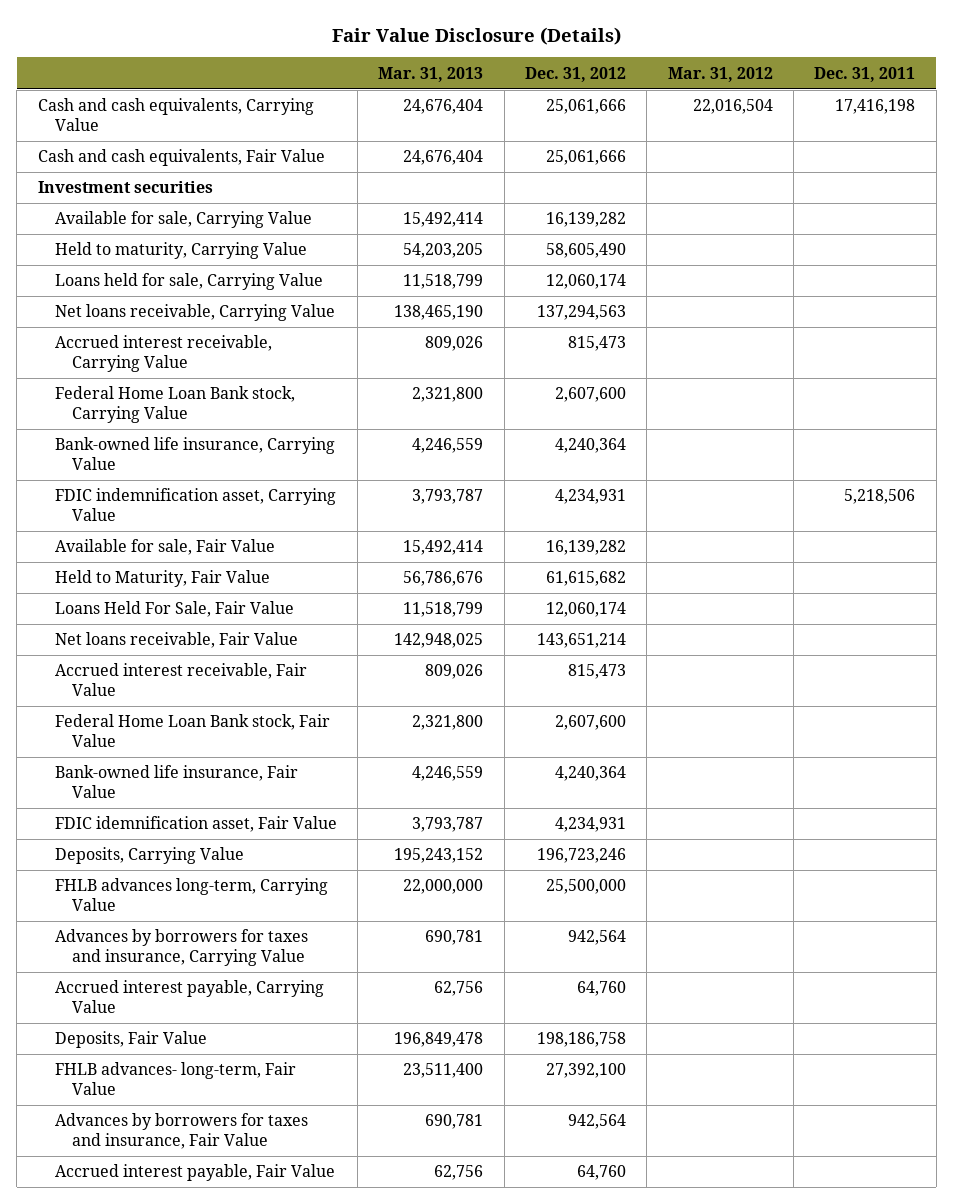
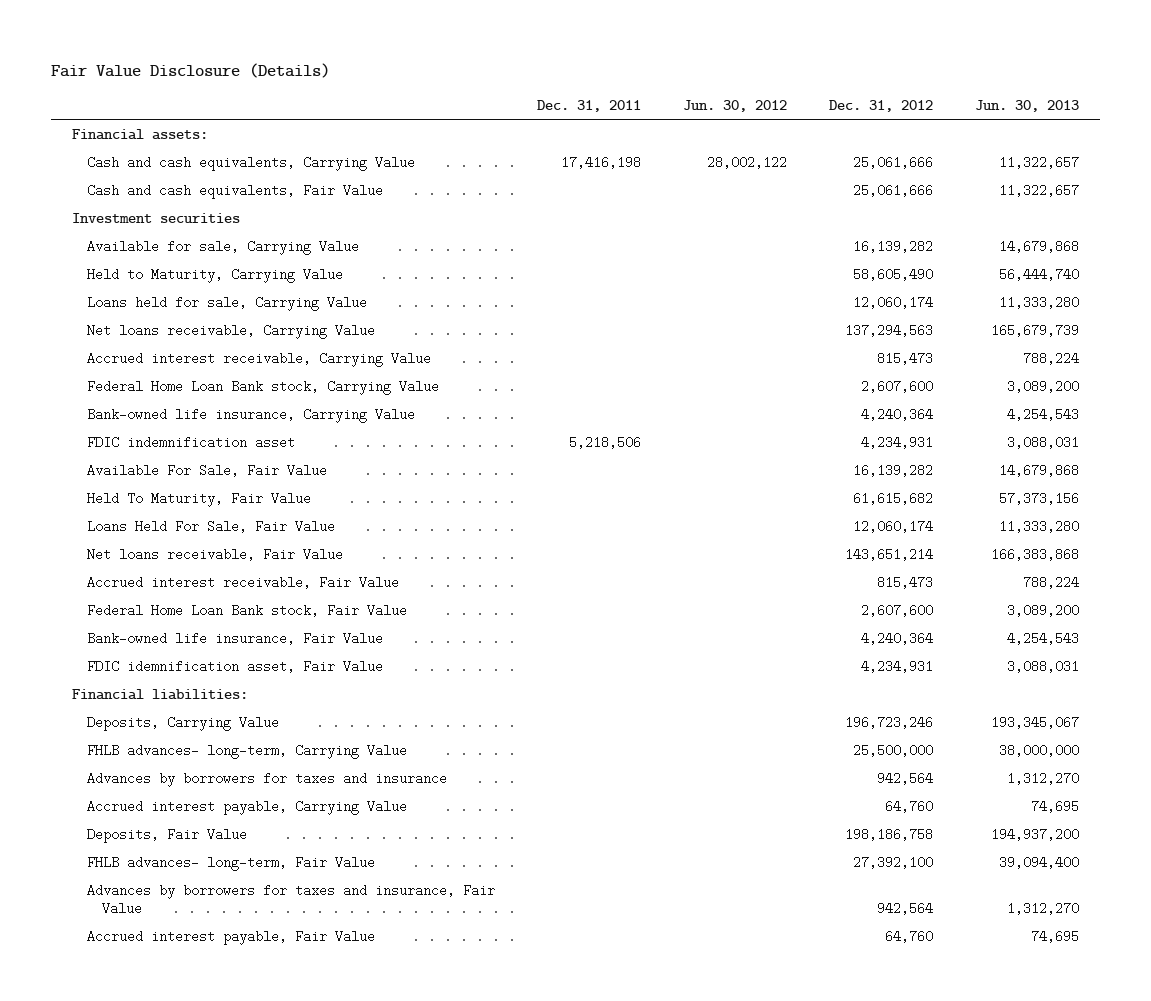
[378,66,484,82] Mar. 31, 2013 -> none
[667,66,773,82] Mar. 31, 2012 -> none
none -> [682,100,787,113] Jun. 30, 2012
none -> [974,100,1079,113] Jun. 30, 2013
none -> [72,128,209,140] Financial assets:
[54,242,307,260] Held to maturity, Carrying Value -> [86,267,343,283] Held to Maturity, Carrying Value
[54,488,336,522] FDIC indemnification asset, Carrying Value -> [86,435,295,449] FDIC indemnification asset
[54,539,275,556] Available for sale, Fair Value -> [86,463,327,477] Available For Sale, Fair Value
[54,570,270,588] Held to Maturity, Fair Value -> [86,491,311,507] Held To Maturity, Fair Value
none -> [72,688,249,700] Financial liabilities:
[54,878,328,912] FHLB advances long-term, Carrying Value -> [86,743,407,759] FHLB advances- long-term, Carrying Value
[54,929,308,967] Advances by borrowers for taxes and insurance, Carrying Value -> [86,771,447,787] Advances by borrowers for taxes and insurance

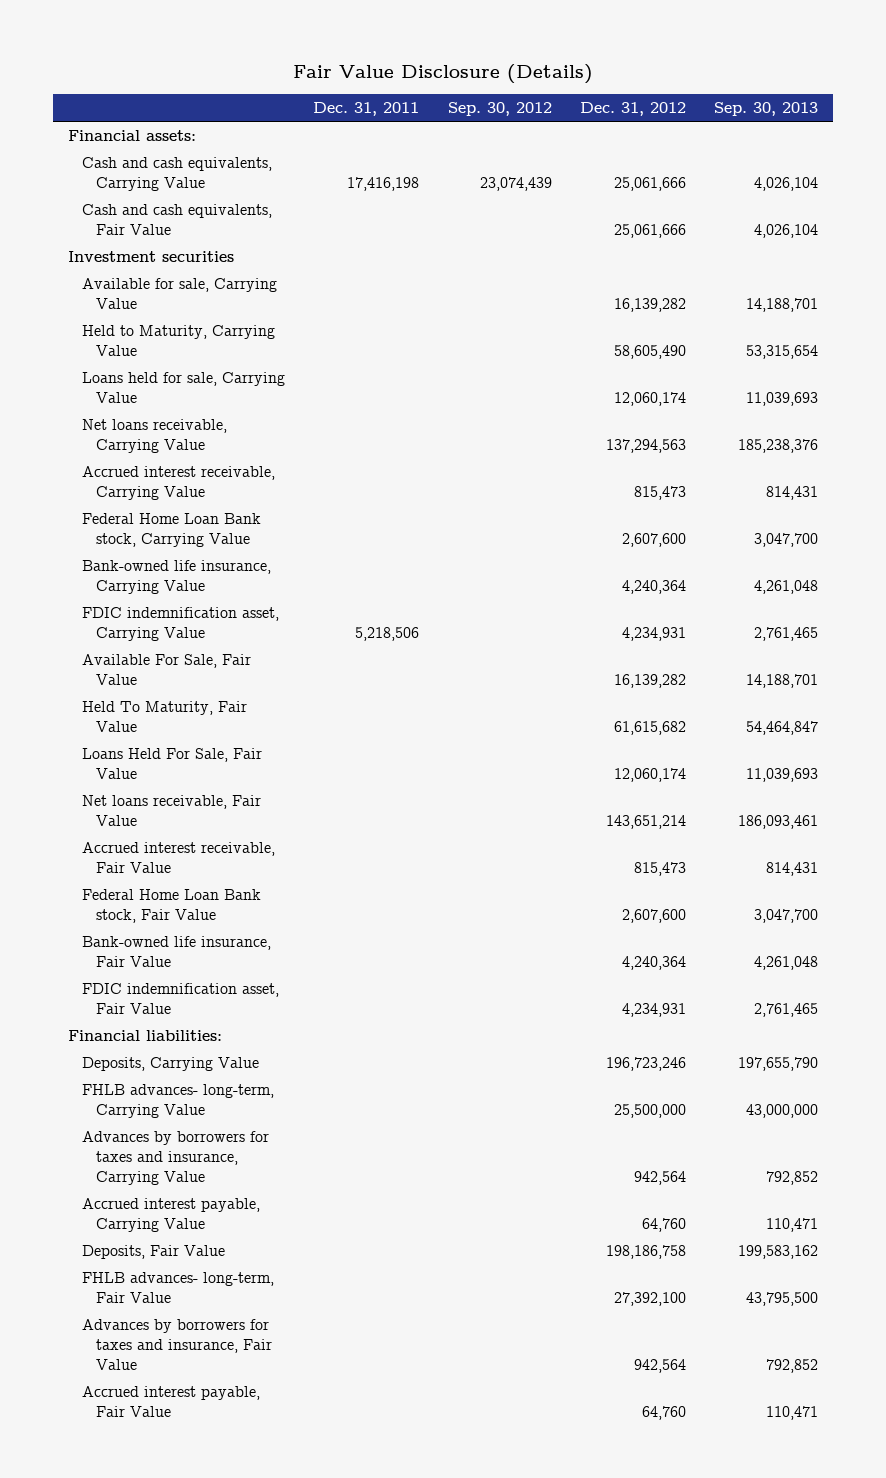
[682,100,787,113] Jun. 30, 2012 -> none
[974,100,1079,113] Jun. 30, 2013 -> none
none -> [447,102,552,117] Sep. 30, 2012
none -> [714,102,819,117] Sep. 30, 2013
[86,435,295,449] FDIC indemnification asset -> [81,607,279,641] FDIC indemnification asset, Carrying Value
[86,659,383,673] FDIC idemnification asset, Fair Value -> [81,983,279,1014] FDIC indemnification asset, Fair Value
[86,771,447,787] Advances by borrowers for taxes and insurance -> [81,1131,269,1185] Advances by borrowers for taxes and insurance, Carrying Value

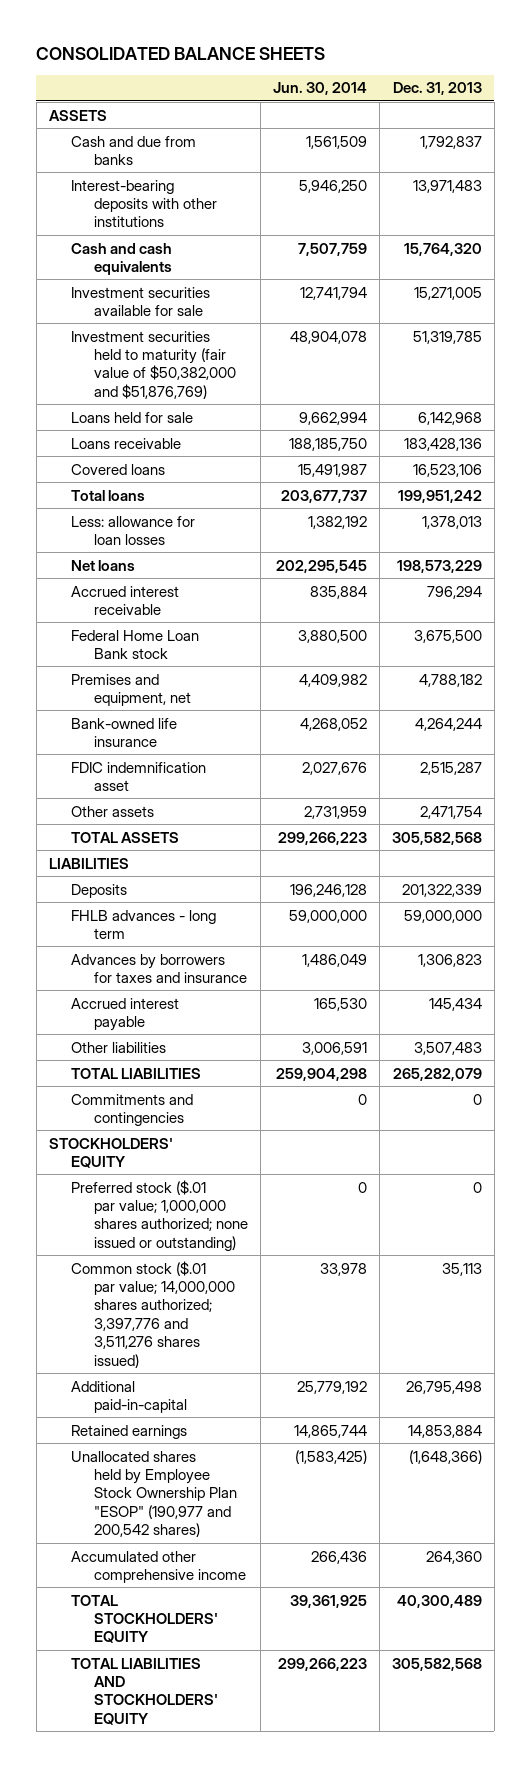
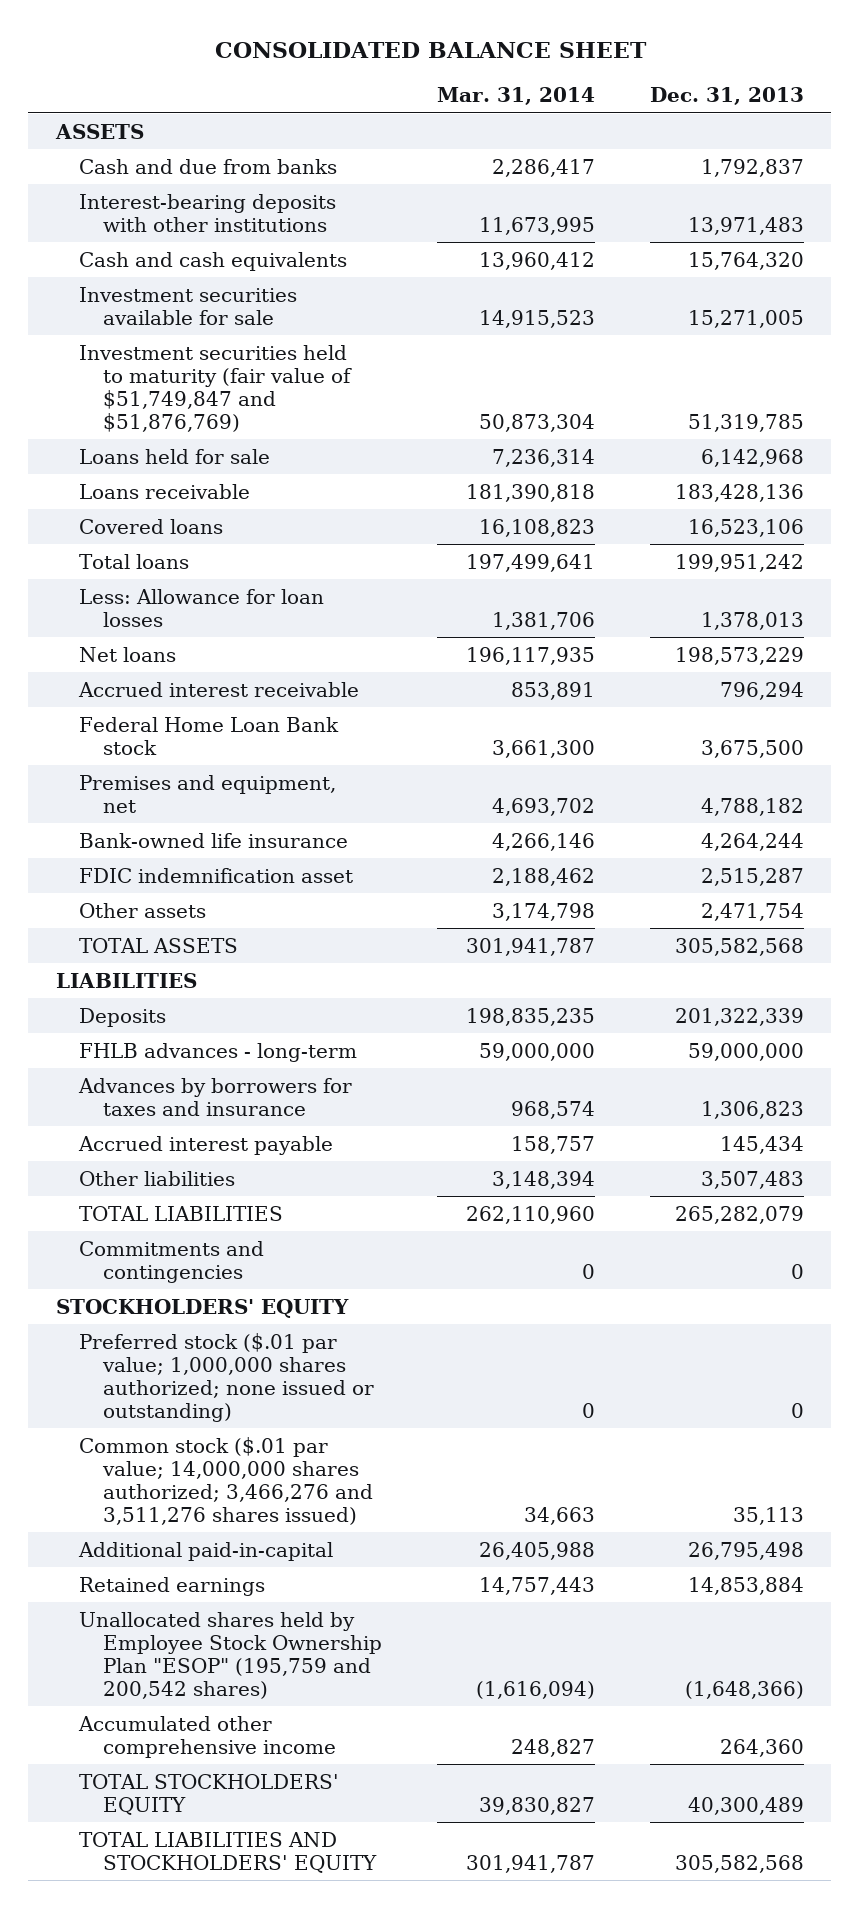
[36,46,326,60] CONSOLIDATED BALANCE SHEETS -> [214,42,647,59] CONSOLIDATED BALANCE SHEET
[272,82,367,96] Jun. 30, 2014 -> none
none -> [436,87,595,106] Mar. 31, 2014
[71,330,236,399] Investment securities held to maturity (fair value of $50,382,000 and $51,876,769) -> [79,344,352,432] Investment securities held to maturity (fair value of $51,749,847 and $51,876,769)
[71,515,196,545] Less: allowance for loan losses -> [79,588,325,627] Less: Allowance for loan losses
[71,909,217,939] FHLB advances - long term -> [79,1042,358,1062] FHLB advances - long-term
[71,1260,235,1368] Common stock ($.01 par value; 14,000,000 shares authorized; 3,397,776 and 3,511,276 shares issued) -> [79,1436,373,1525] Common stock ($.01 par value; 14,000,000 shares authorized; 3,466,276 and 3,511,276 shares issued)
[71,1450,237,1538] Unallocated shares held by Employee Stock Ownership Plan "ESOP" (190,977 and 200,542 shares) -> [79,1611,382,1699] Unallocated shares held by Employee Stock Ownership Plan "ESOP" (195,759 and 200,542 shares)

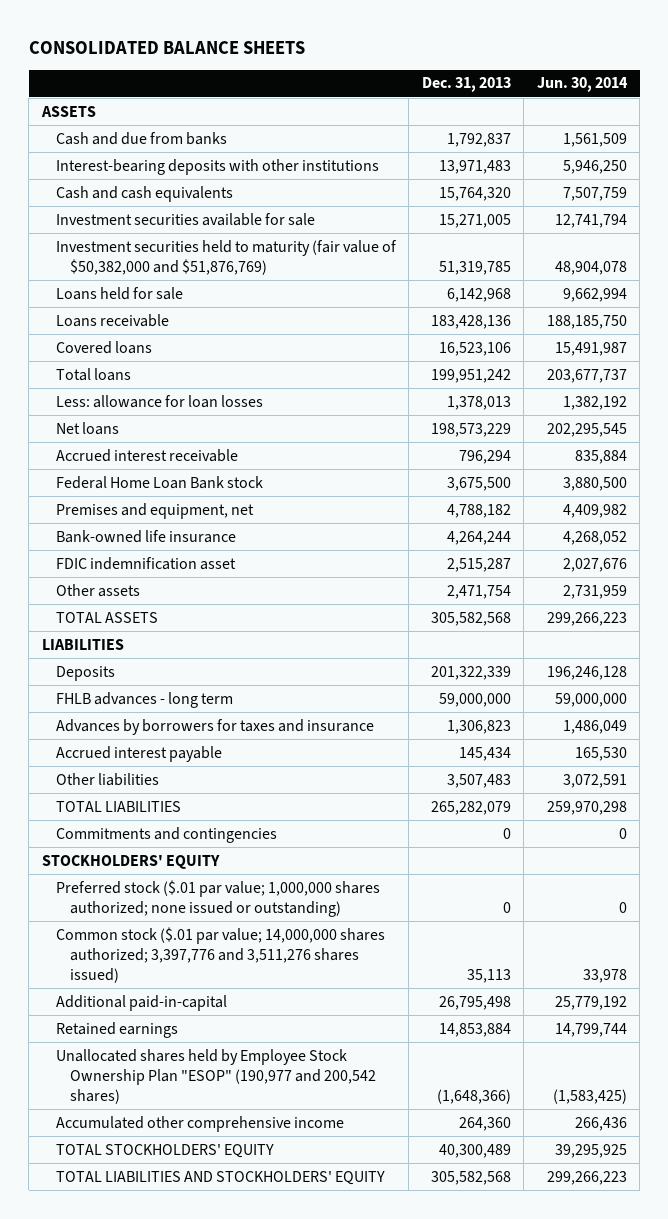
[214,42,647,59] CONSOLIDATED BALANCE SHEET -> [28,40,305,54] CONSOLIDATED BALANCE SHEETS
[436,87,595,106] Mar. 31, 2014 -> none
none -> [536,77,628,93] Jun. 30, 2014
[79,344,352,432] Investment securities held to maturity (fair value of $51,749,847 and $51,876,769) -> [55,239,397,275] Investment securities held to maturity (fair value of $50,382,000 and $51,876,769)
[79,588,325,627] Less: Allowance for loan losses -> [55,394,263,408] Less: allowance for loan losses
[79,1042,358,1062] FHLB advances - long-term -> [55,691,233,708] FHLB advances - long term
[79,1436,373,1525] Common stock ($.01 par value; 14,000,000 shares authorized; 3,466,276 and 3,511,276 shares issued) -> [55,926,385,983] Common stock ($.01 par value; 14,000,000 shares authorized; 3,397,776 and 3,511,276 shares issued)
[79,1611,382,1699] Unallocated shares held by Employee Stock Ownership Plan "ESOP" (195,759 and 200,542 shares) -> [55,1048,376,1104] Unallocated shares held by Employee Stock Ownership Plan "ESOP" (190,977 and 200,542 shares)

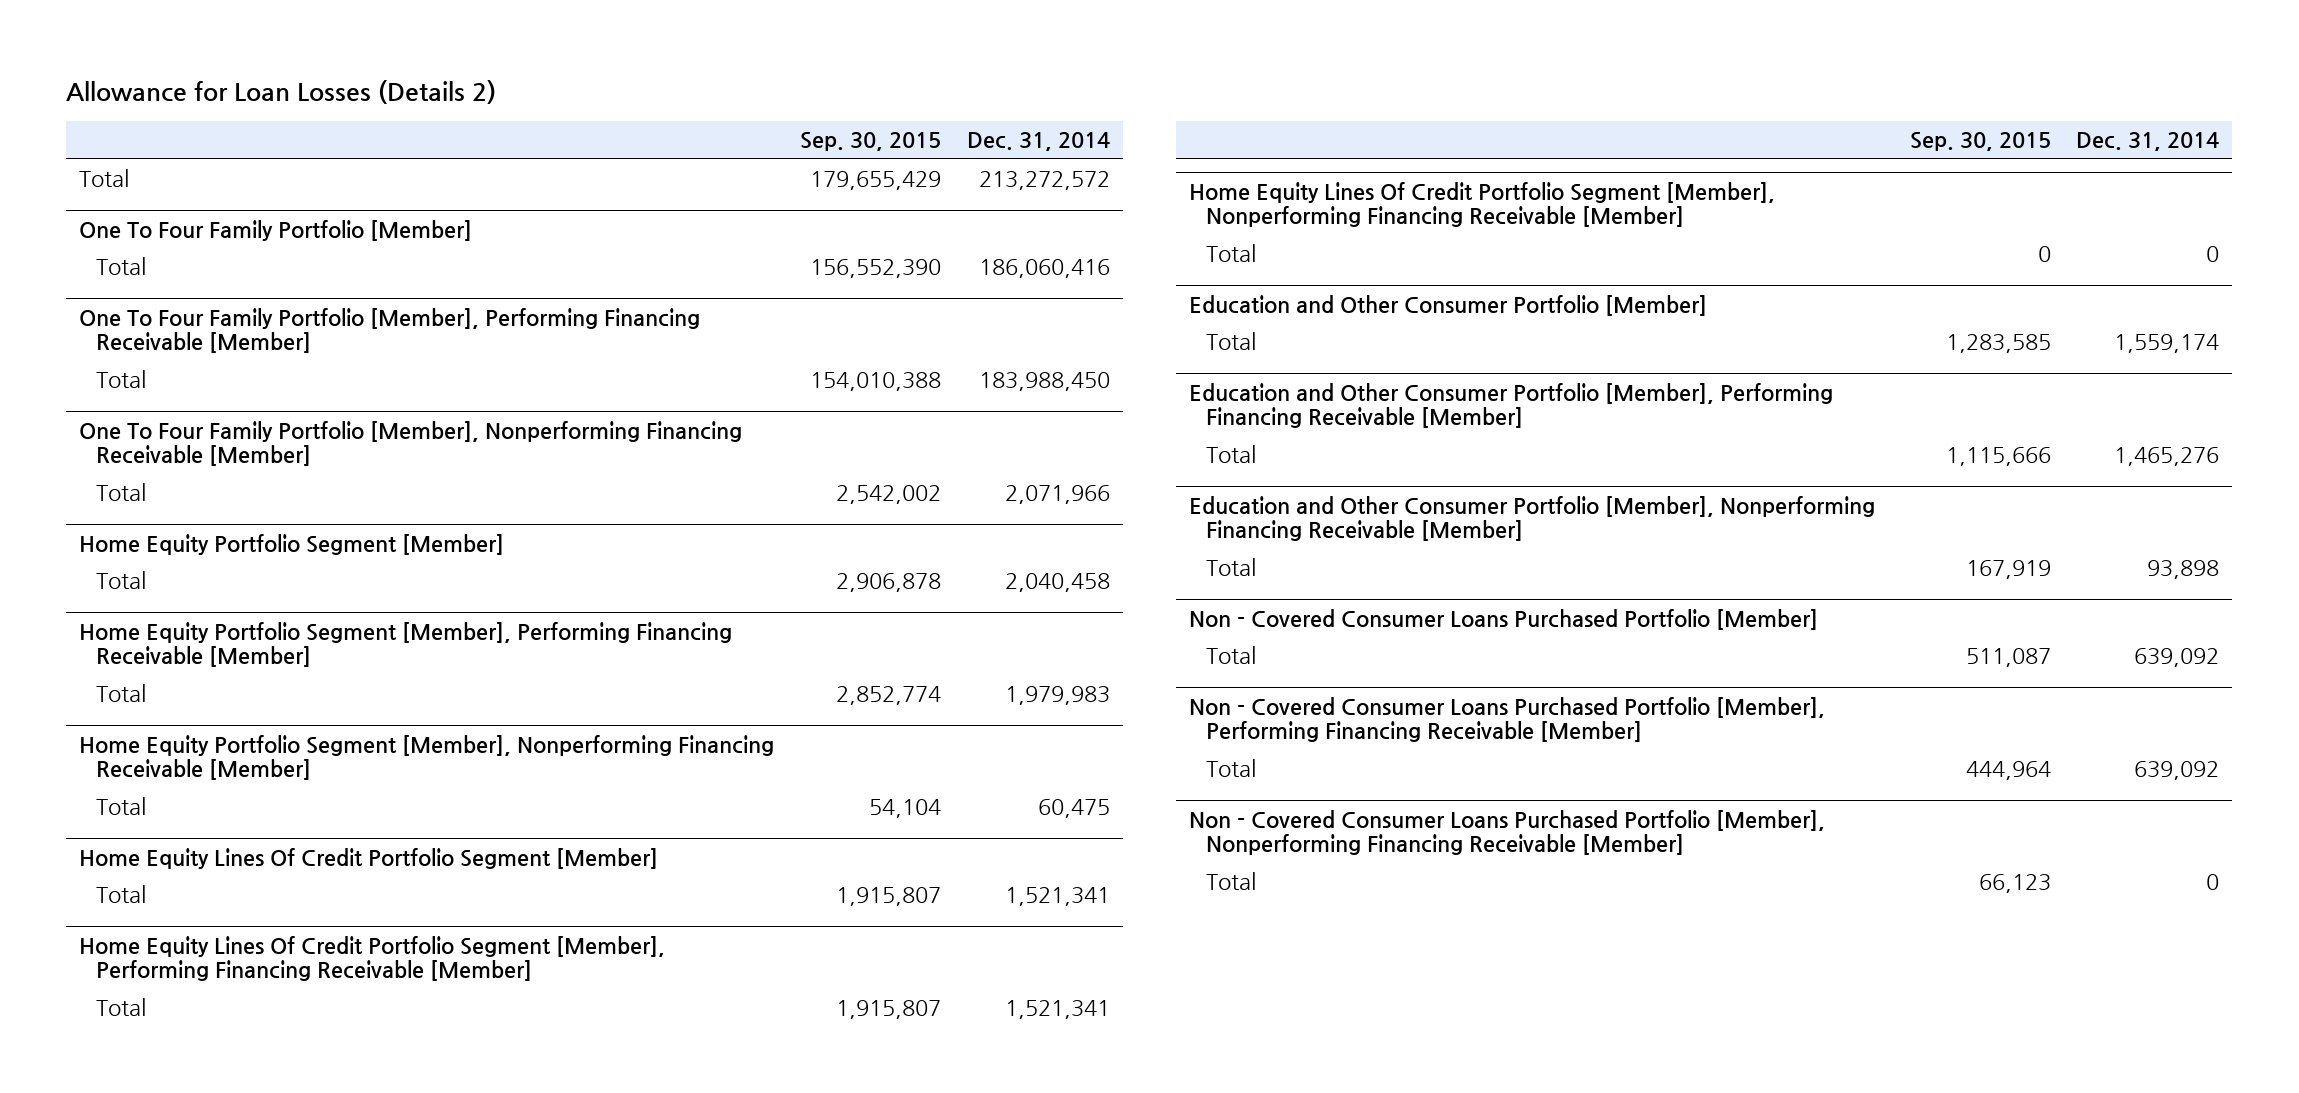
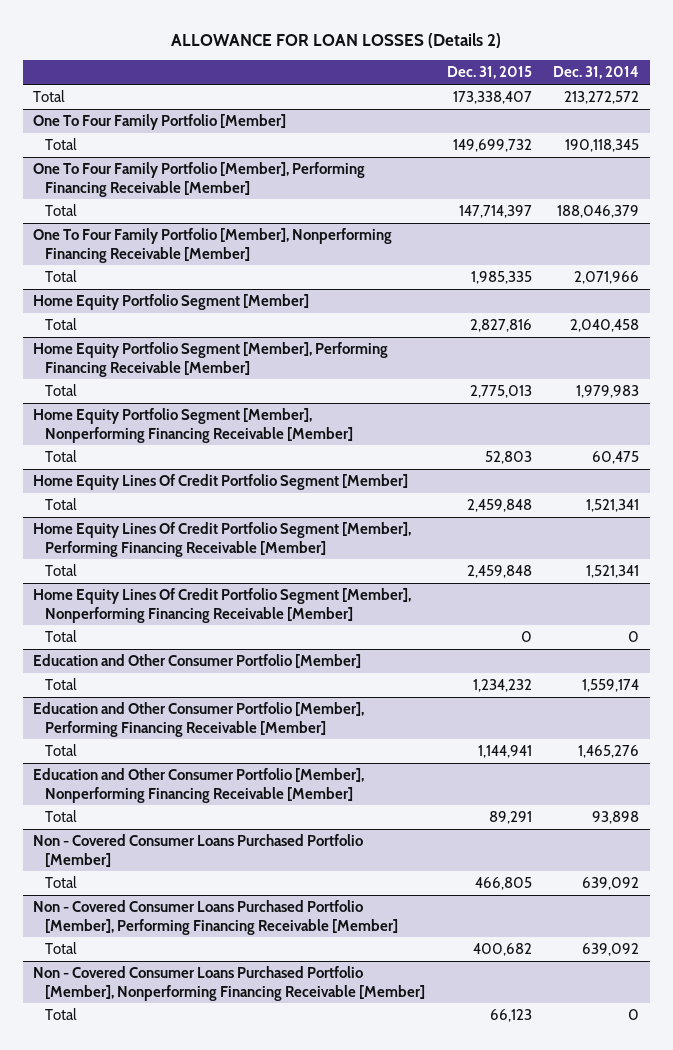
[66,79,497,104] Allowance for Loan Losses (Details 2) -> [171,32,502,48] ALLOWANCE FOR LOAN LOSSES (Details 2)
[800,132,942,152] Sep. 30, 2015 -> none
none -> [446,66,532,80] Dec. 31, 2015
[978,259,1110,279] 186,060,416 -> [565,139,640,153] 190,118,345
[978,372,1110,392] 183,988,450 -> [557,205,640,219] 188,046,379

